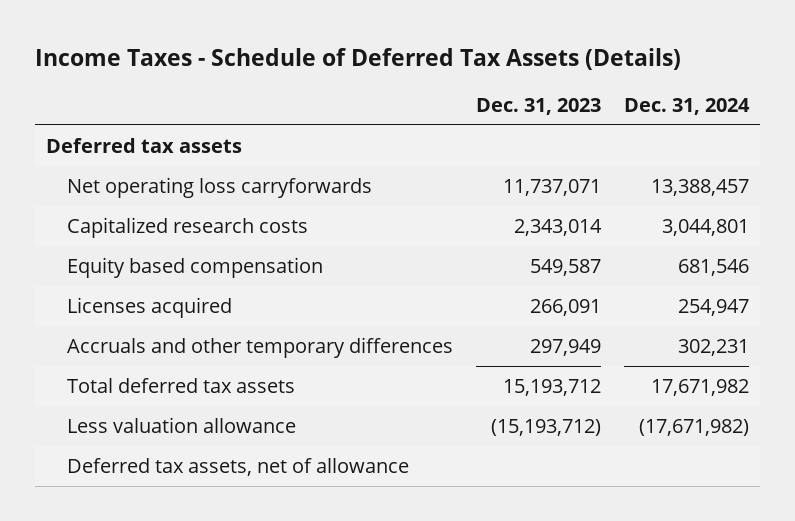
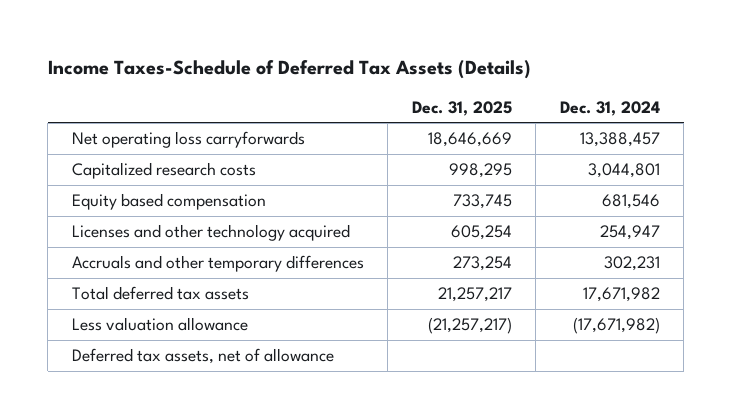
[34,47,681,70] Income Taxes - Schedule of Deferred Tax Assets (Details) -> [47,60,531,80] Income Taxes-Schedule of Deferred Tax Assets (Details)
[475,98,601,116] Dec. 31, 2023 -> none
none -> [411,100,512,116] Dec. 31, 2025
[46,137,243,153] Deferred tax assets -> none
[66,296,232,318] Licenses acquired -> [71,224,350,242] Licenses and other technology acquired

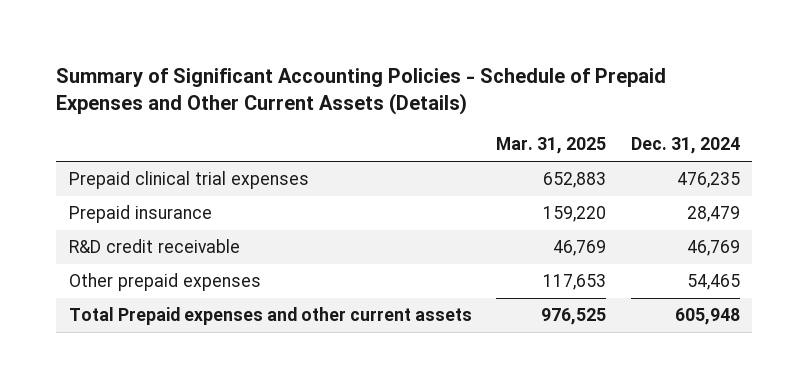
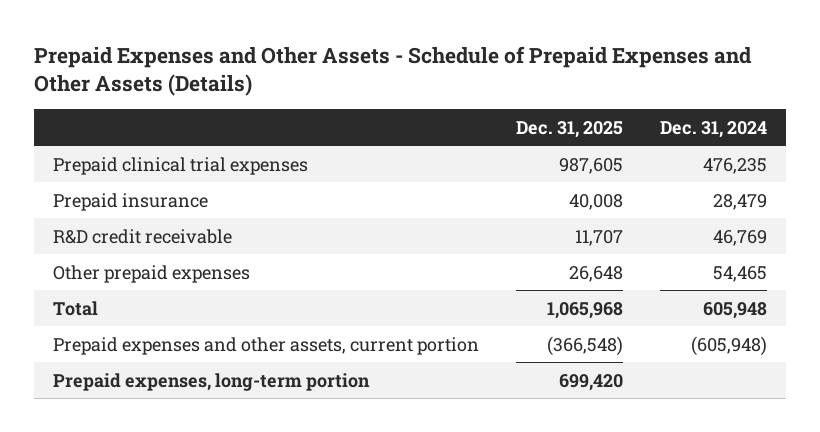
[56,68,667,115] Summary of Significant Accounting Policies - Schedule of Prepaid Expenses and Other Current Assets (Details) -> [34,45,753,96] Prepaid Expenses and Other Assets - Schedule of Prepaid Expenses and Other Assets (Details)
[496,137,607,155] Mar. 31, 2025 -> none
none -> [516,120,624,138] Dec. 31, 2025
none -> [52,300,98,316] Total
[68,307,472,326] Total Prepaid expenses and other current assets -> [52,336,479,355] Prepaid expenses and other assets, current portion
[675,308,741,326] 605,948 -> [691,335,768,356] (605,948)
none -> [52,372,370,391] Prepaid expenses, long-term portion

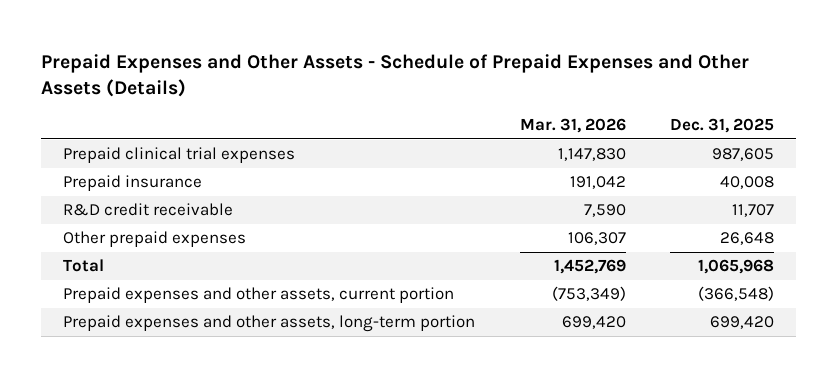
[660,120,768,138] Dec. 31, 2024 -> none
none -> [519,118,626,134] Mar. 31, 2026
[52,372,370,391] Prepaid expenses, long-term portion -> [63,315,476,333] Prepaid expenses and other assets, long-term portion

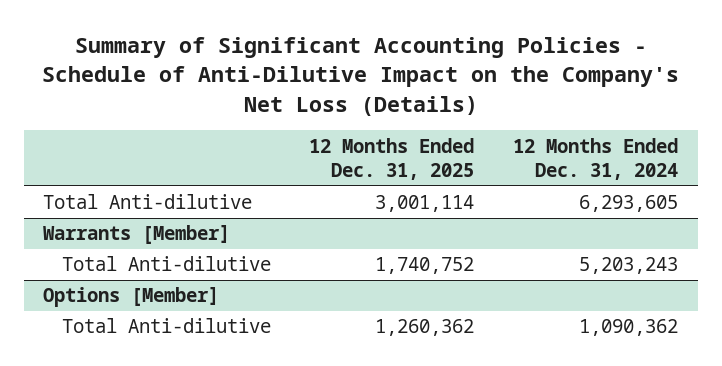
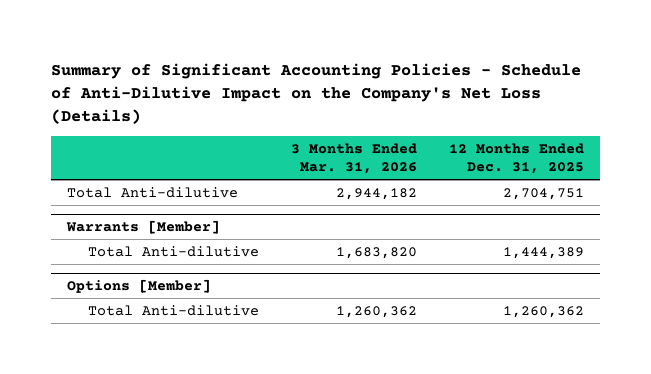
[513,137,679,180] 12 Months Ended Dec. 31, 2024 -> none
none -> [291,142,418,174] 3 Months Ended Mar. 31, 2026
[375,195,475,213] 3,001,114 -> [502,187,584,200] 2,704,751
[375,257,475,275] 1,740,752 -> [502,246,584,259] 1,444,389

